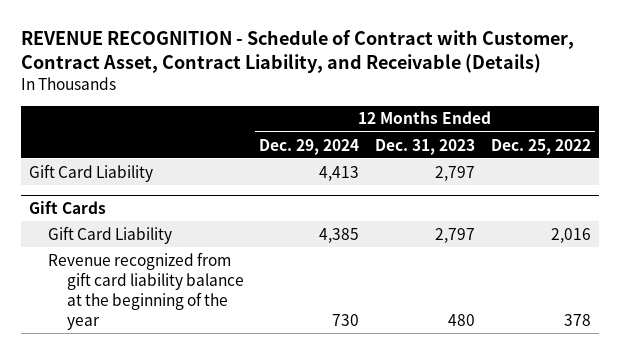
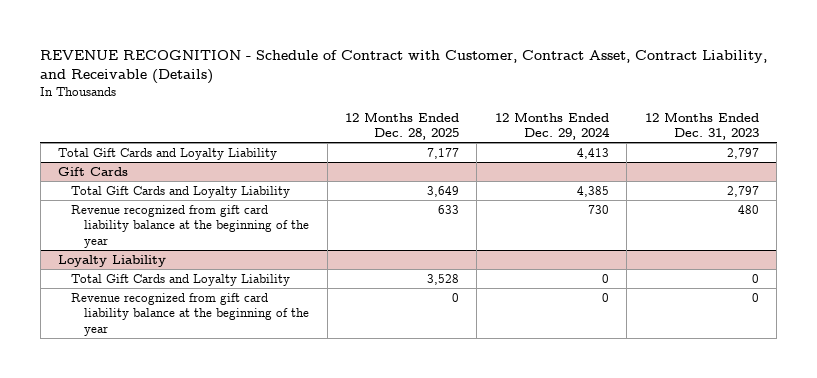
[491,138,592,155] Dec. 25, 2022 -> none
none -> [345,111,460,141] 12 Months Ended Dec. 28, 2025
[28,163,153,182] Gift Card Liability -> [58,147,278,160] Total Gift Cards and Loyalty Liability
[47,225,172,244] Gift Card Liability -> [71,185,291,198] Total Gift Cards and Loyalty Liability
none -> [58,254,167,267] Loyalty Liability
none -> [71,273,291,286] Total Gift Cards and Loyalty Liability
none -> [71,292,310,336] Revenue recognized from gift card liability balance at the beginning of the year

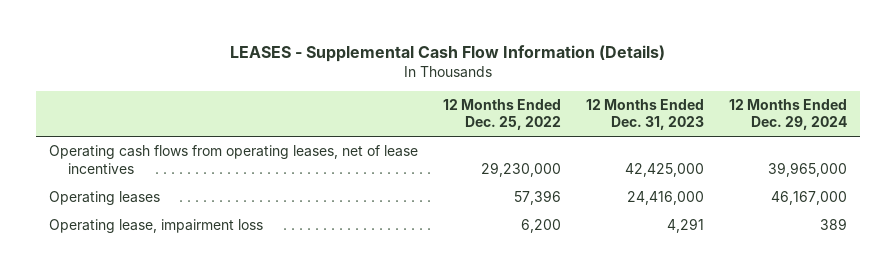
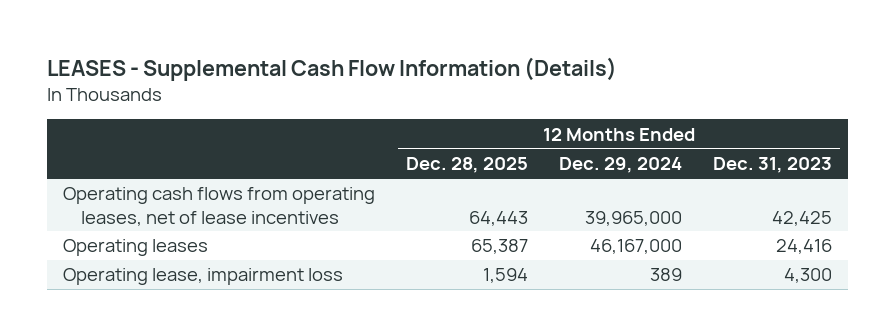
[443,98,562,131] 12 Months Ended Dec. 25, 2022 -> none
none -> [405,157,528,174] Dec. 28, 2025
[625,162,705,177] 42,425,000 -> [772,210,833,226] 42,425
[627,190,705,205] 24,416,000 -> [776,239,833,255] 24,416
[667,217,705,233] 4,291 -> [784,268,833,284] 4,300

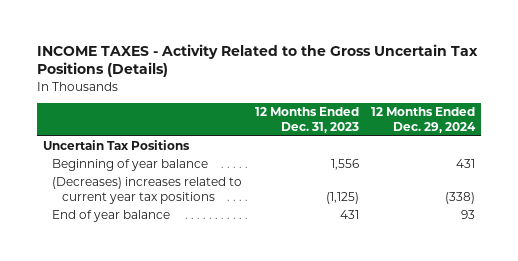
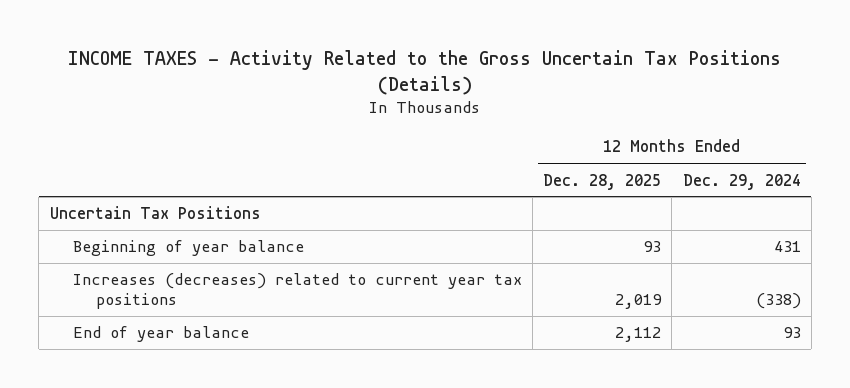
[254,107,359,133] 12 Months Ended Dec. 31, 2023 -> none
none -> [543,173,662,190] Dec. 28, 2025
[52,177,243,204] (Decreases) increases related to current year tax positions -> [72,273,522,310] Increases (decreases) related to current year tax positions

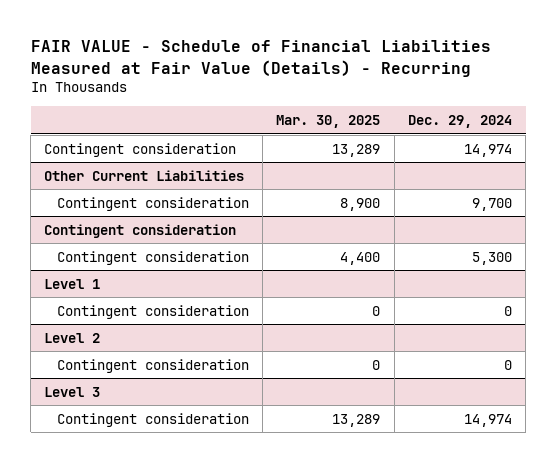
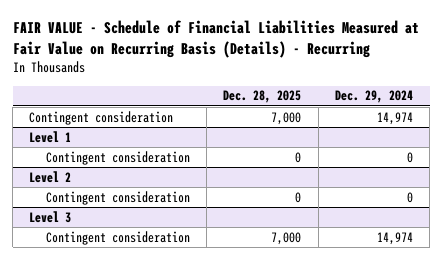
[30,40,491,77] FAIR VALUE - Schedule of Financial Liabilities Measured at Fair Value (Details) - Recurring -> [12,20,419,59] FAIR VALUE - Schedule of Financial Liabilities Measured at Fair Value on Recurring Basis (Details) - Recurring
[276,115,381,129] Mar. 30, 2025 -> none
none -> [223,90,302,104] Dec. 28, 2025
[44,169,245,181] Other Current Liabilities -> none
[56,196,249,211] Contingent consideration -> none
[44,223,237,238] Contingent consideration -> none
[56,250,249,265] Contingent consideration -> none

